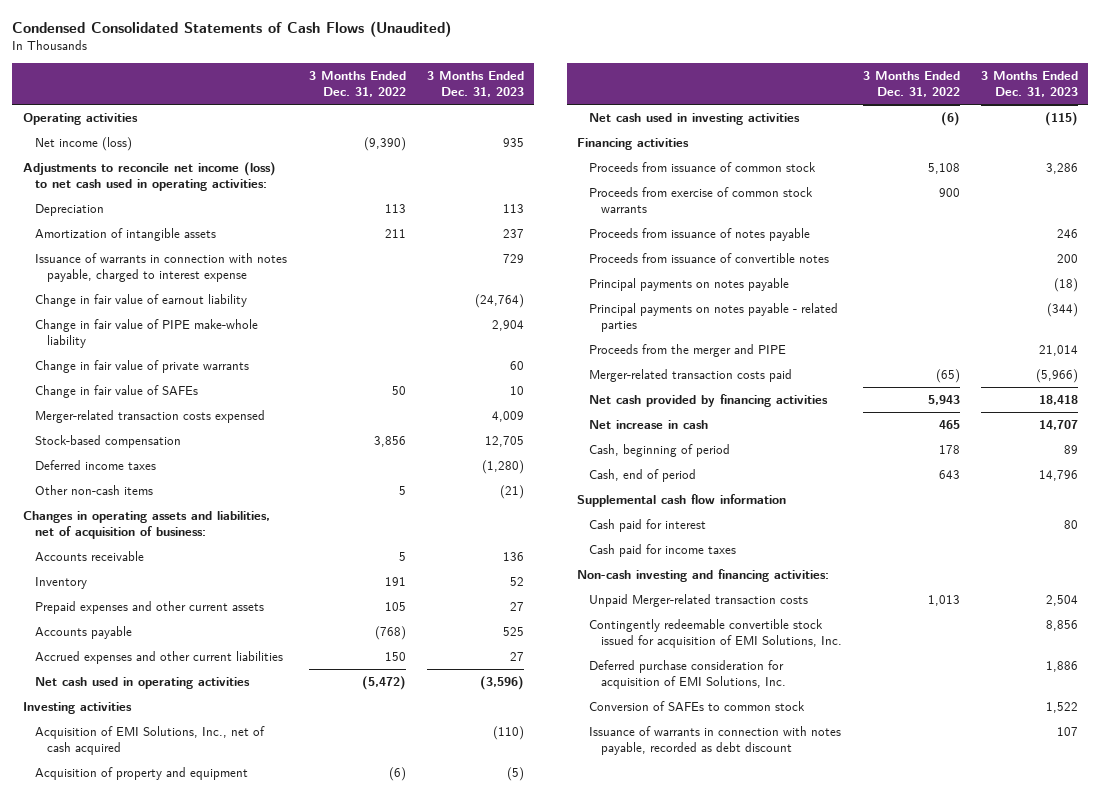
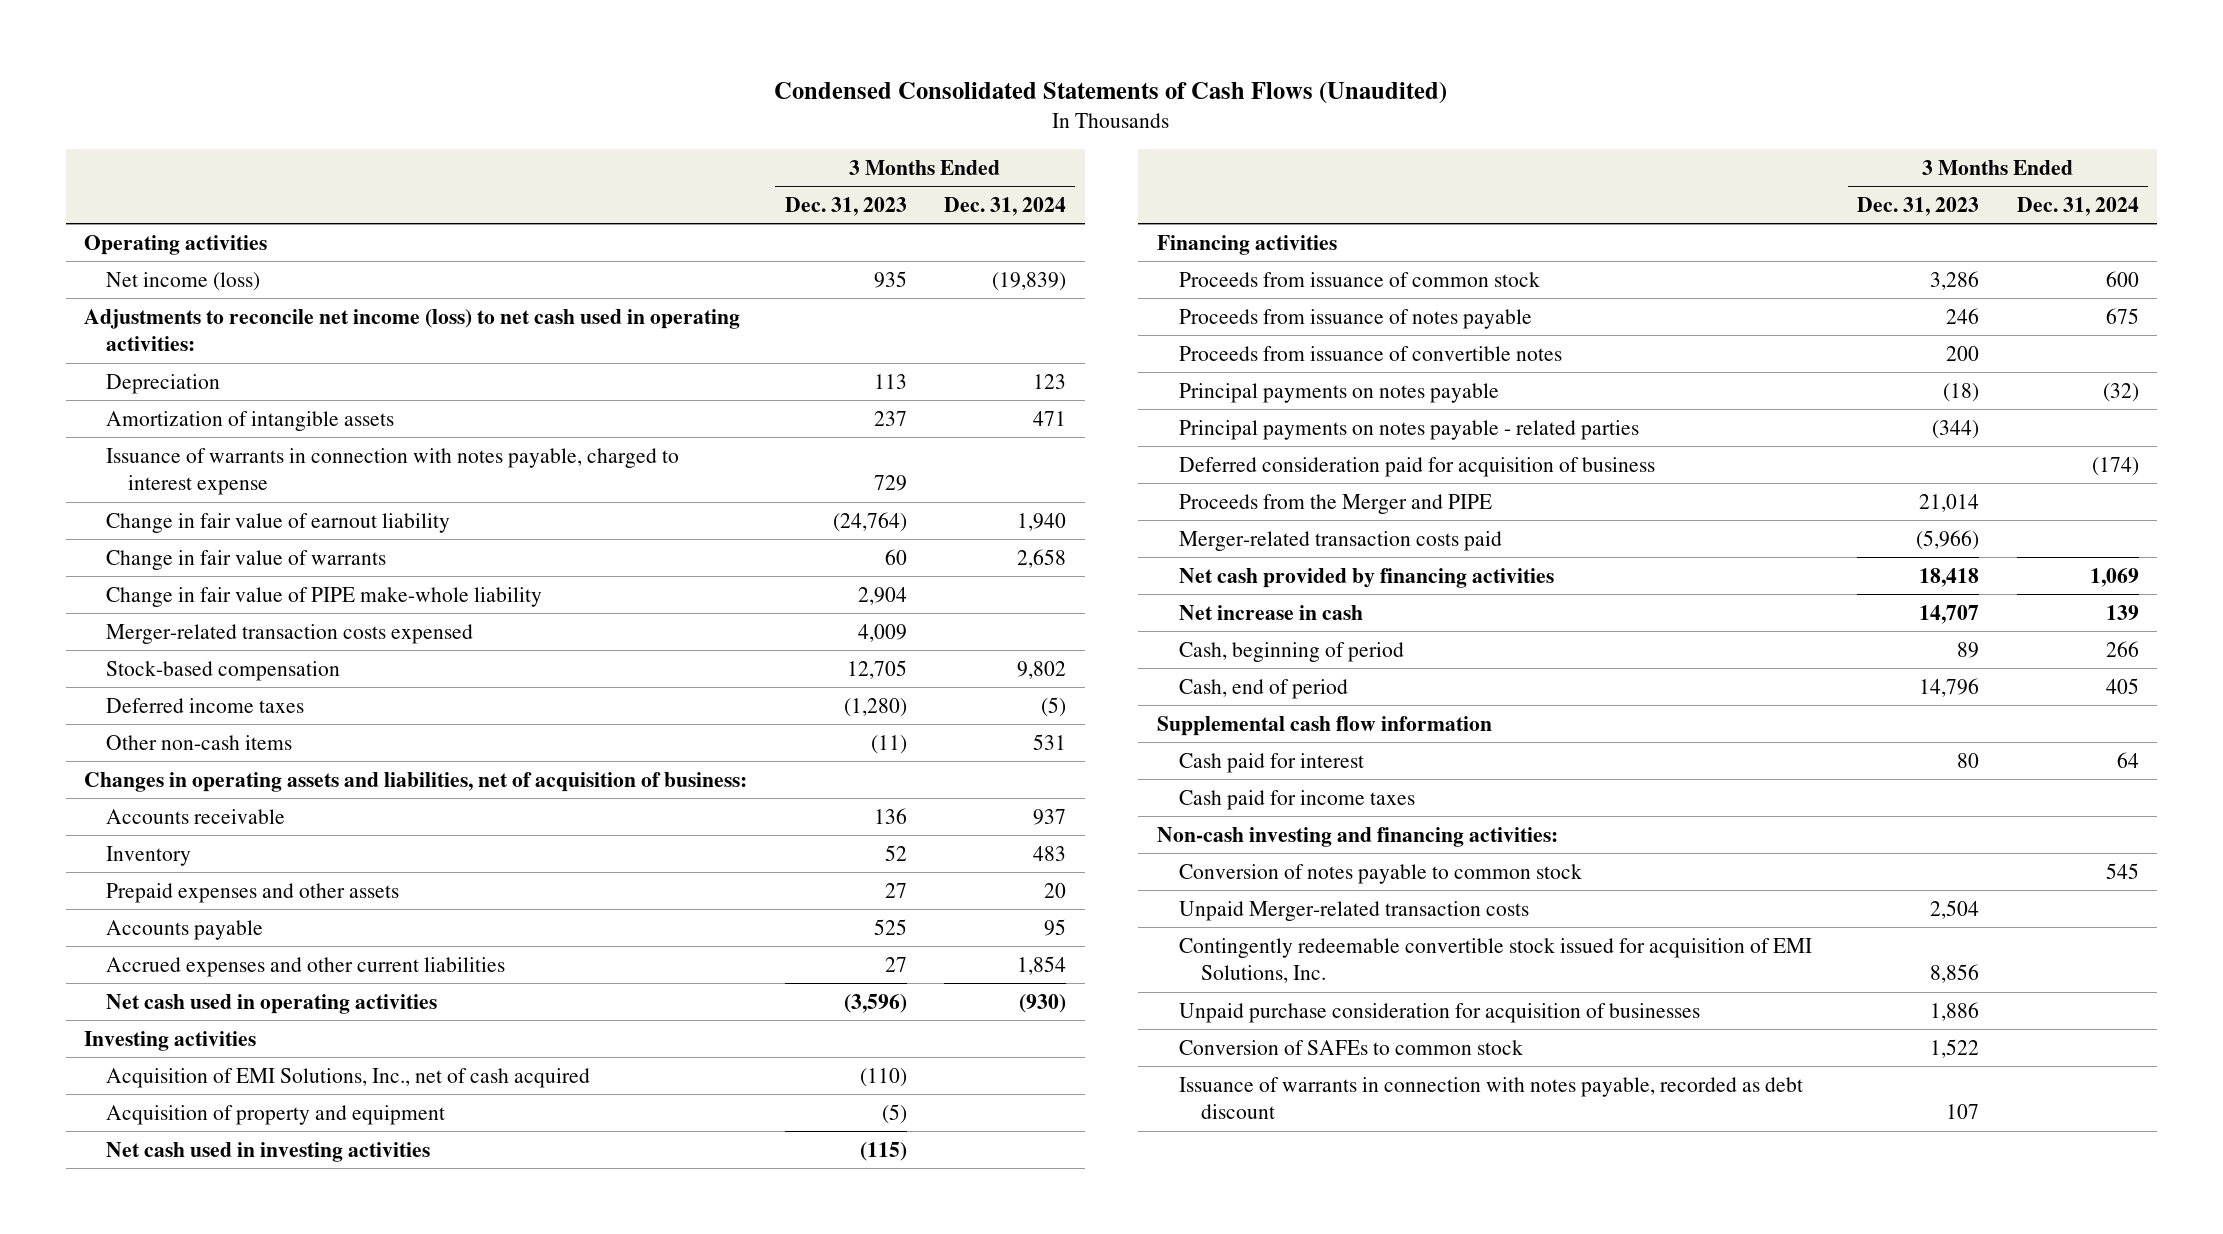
[308,71,406,98] 3 Months Ended Dec. 31, 2022 -> none
none -> [943,197,1066,217] Dec. 31, 2024
none -> [105,549,386,570] Change in fair value of warrants
[35,360,250,374] Change in fair value of private warrants -> none
[35,385,199,399] Change in fair value of SAFEs -> none
[499,485,524,500] (21) -> [870,734,907,754] (11)
[35,601,265,615] Prepaid expenses and other current assets -> [105,882,399,903] Prepaid expenses and other assets
[589,187,814,213] Proceeds from exercise of common stock warrants -> none
none -> [1178,456,1655,477] Deferred consideration paid for acquisition of business
[589,344,787,358] Proceeds from the merger and PIPE -> [1178,493,1492,514] Proceeds from the Merger and PIPE
none -> [1178,863,1582,884] Conversion of notes payable to common stock
[589,660,787,689] Deferred purchase consideration for acquisition of EMI Solutions, Inc. -> [1178,1002,1700,1023] Unpaid purchase consideration for acquisition of businesses

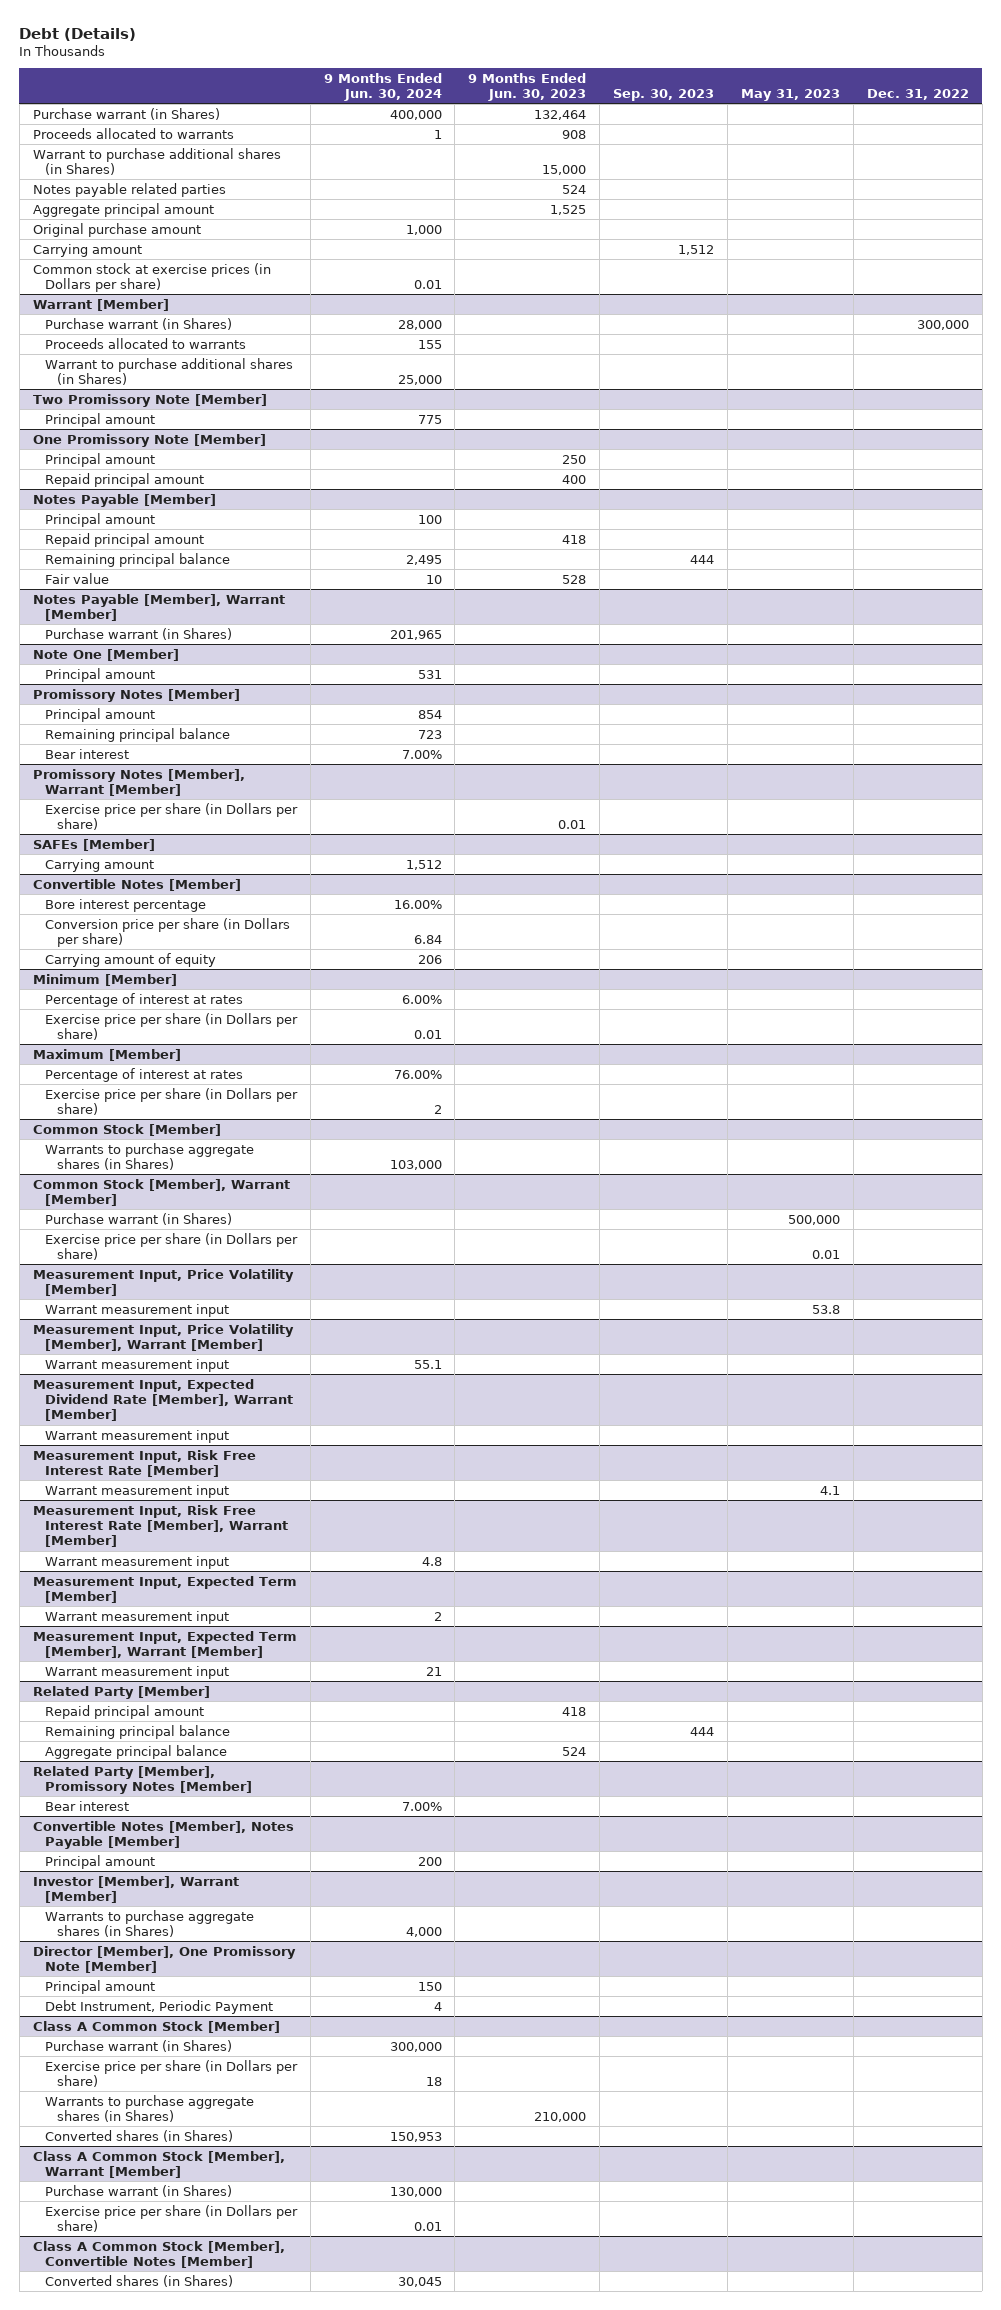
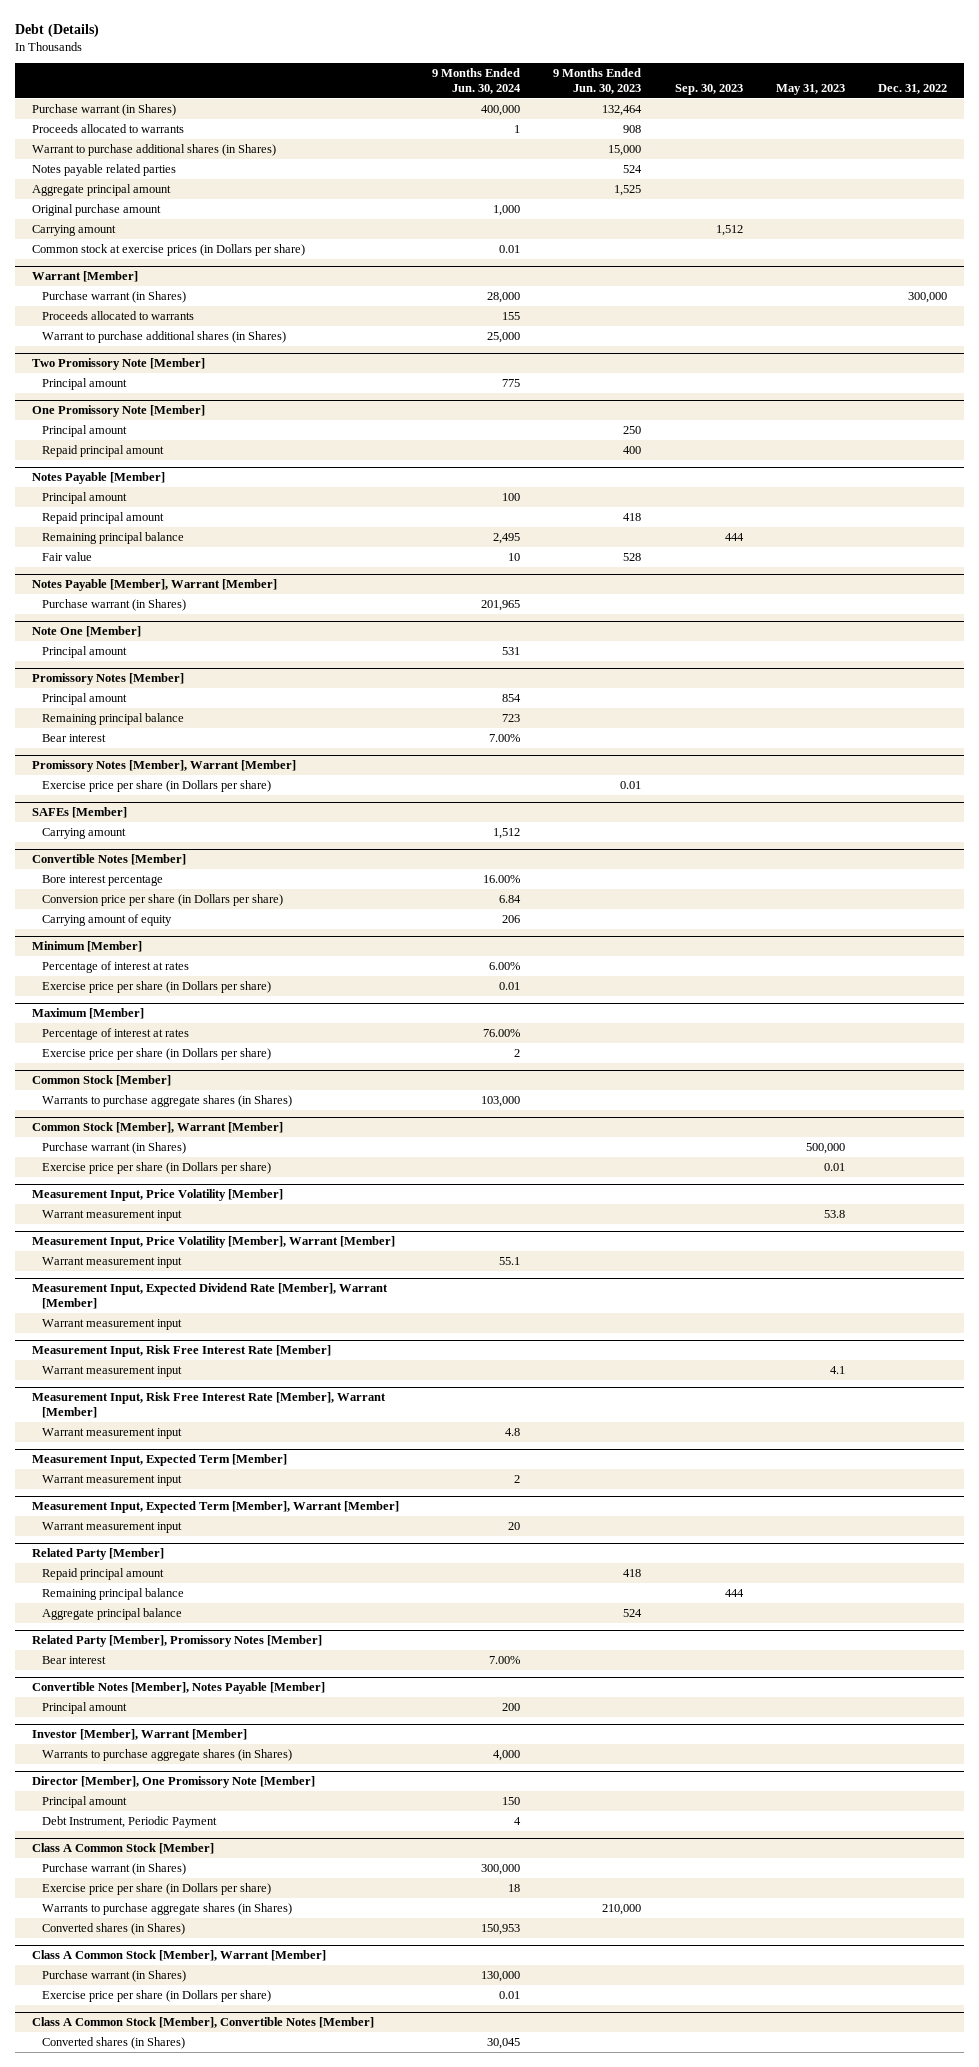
[425,1666,442,1676] 21 -> [508,1521,521,1530] 20

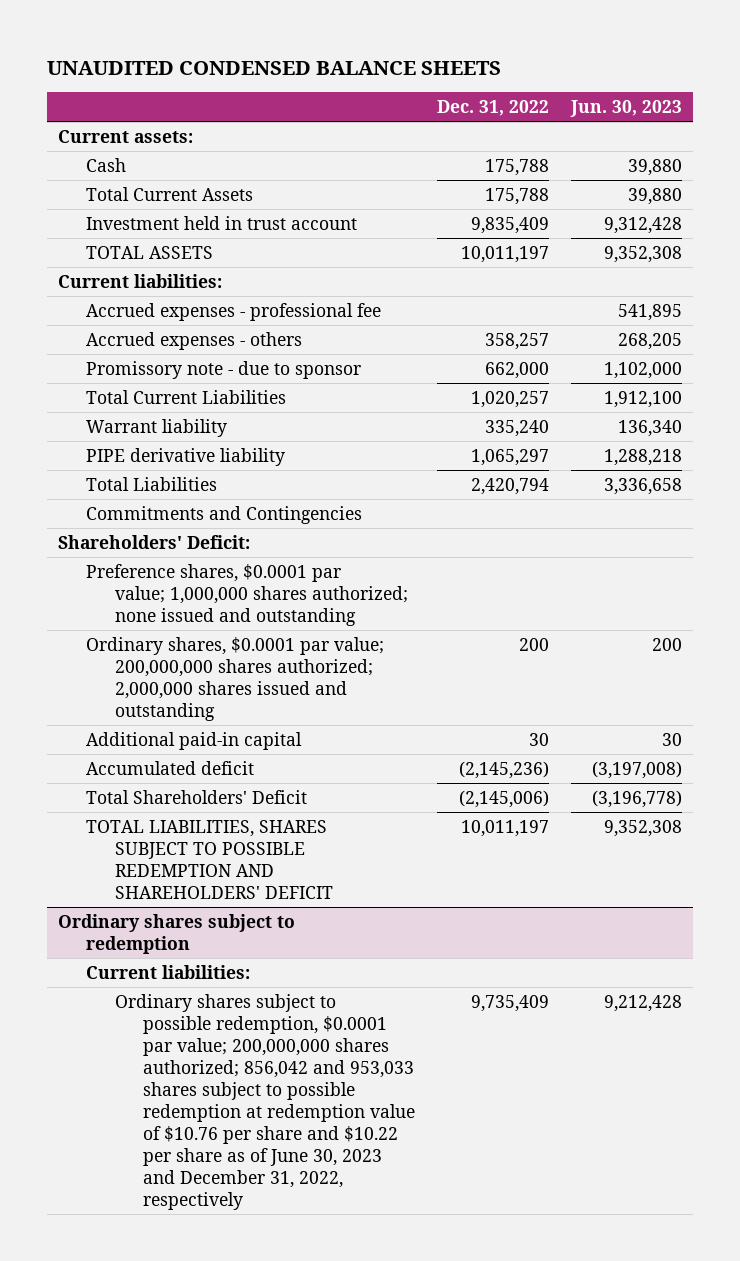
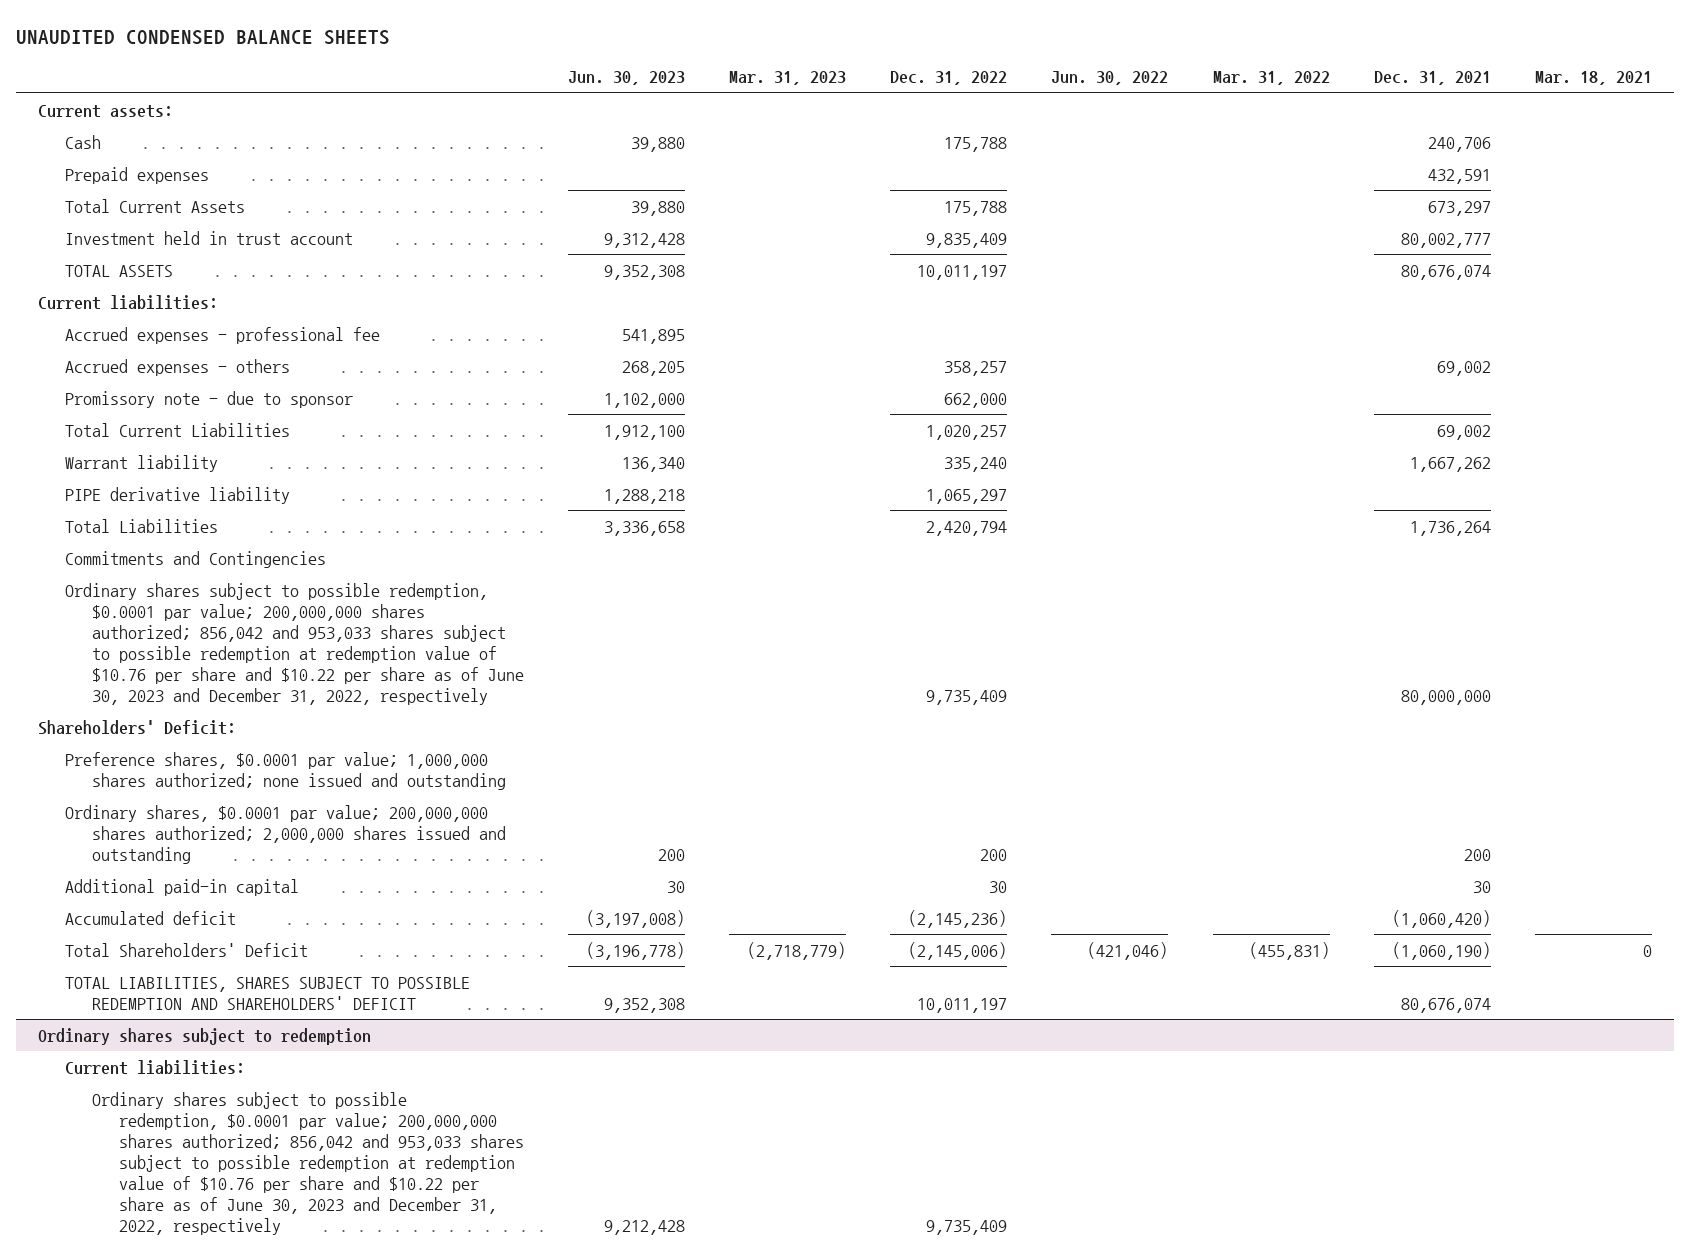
none -> [728,71,846,86] Mar. 31, 2023
none -> [1051,71,1169,86] Jun. 30, 2022
none -> [1212,71,1330,86] Mar. 31, 2022
none -> [1373,71,1491,86] Dec. 31, 2021
none -> [1534,71,1652,86] Mar. 18, 2021
none -> [64,166,209,184] Prepaid expenses
none -> [64,582,524,705] Ordinary shares subject to possible redemption, $0.0001 par value; 200,000,000 shares authorized; 856,042 and 953,033 shares subject to possible redemption at redemption value of $10.76 per share and $10.22 per share as of June 30, 2023 and December 31, 2022, respectively

